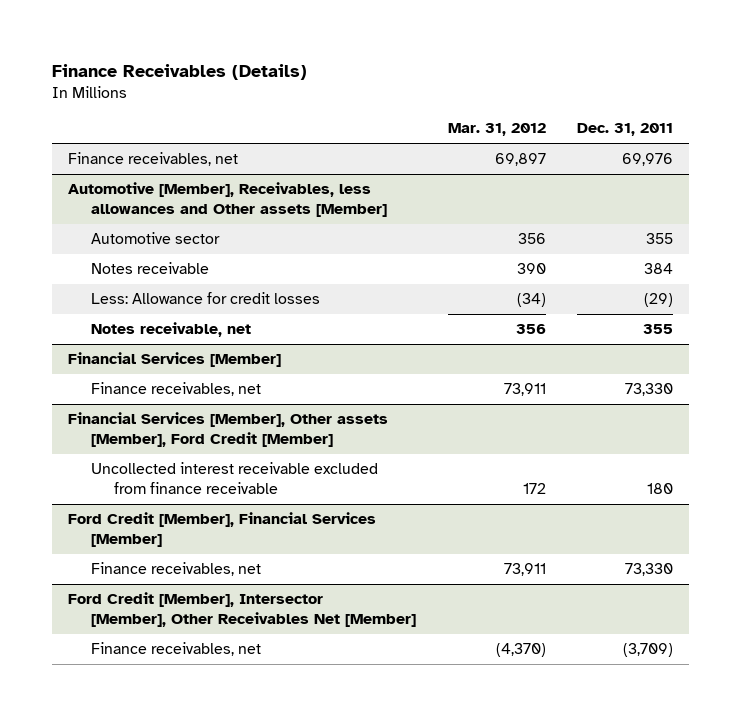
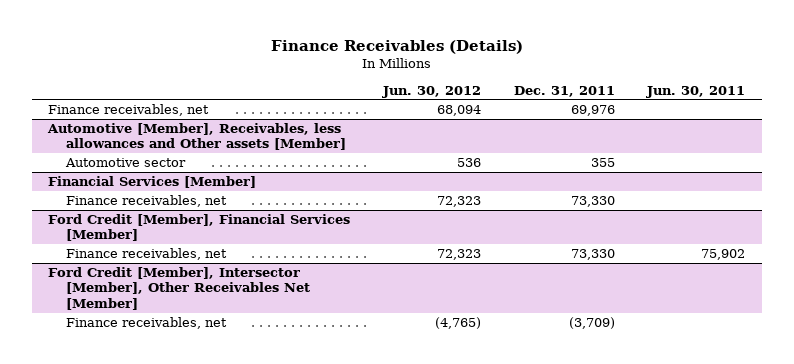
[447,123,546,137] Mar. 31, 2012 -> none
none -> [381,85,481,98] Jun. 30, 2012
none -> [646,85,746,98] Jun. 30, 2011
[91,262,210,275] Notes receivable -> none
[91,292,321,305] Less: Allowance for credit losses -> none
[91,322,252,338] Notes receivable, net -> none
[68,412,389,448] Financial Services [Member], Other assets [Member], Ford Credit [Member] -> none
[91,462,379,495] Uncollected interest receivable excluded from finance receivable -> none

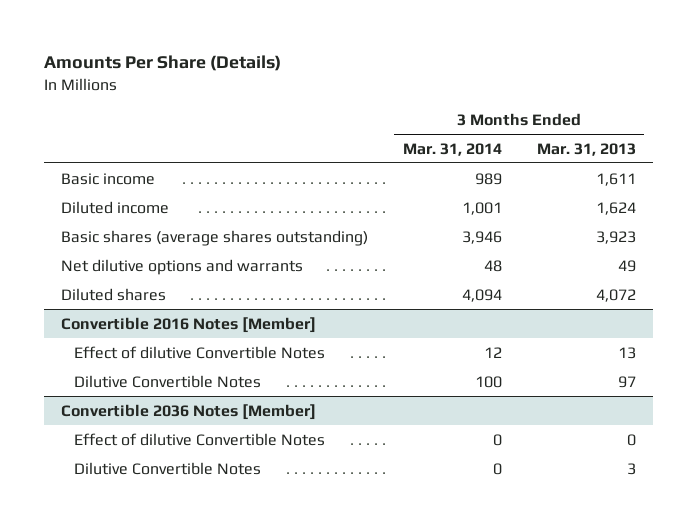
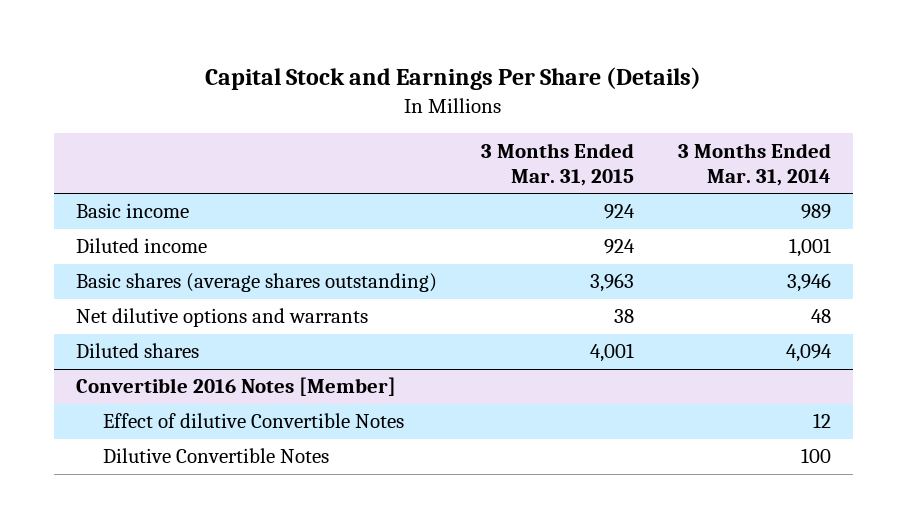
[43,55,281,72] Amounts Per Share (Details) -> [205,67,702,91] Capital Stock and Earnings Per Share (Details)
[536,142,636,156] Mar. 31, 2013 -> none
none -> [480,142,634,186] 3 Months Ended Mar. 31, 2015
[61,403,317,420] Convertible 2036 Notes [Member] -> none
[74,432,326,446] Effect of dilutive Convertible Notes -> none
[74,461,262,475] Dilutive Convertible Notes -> none

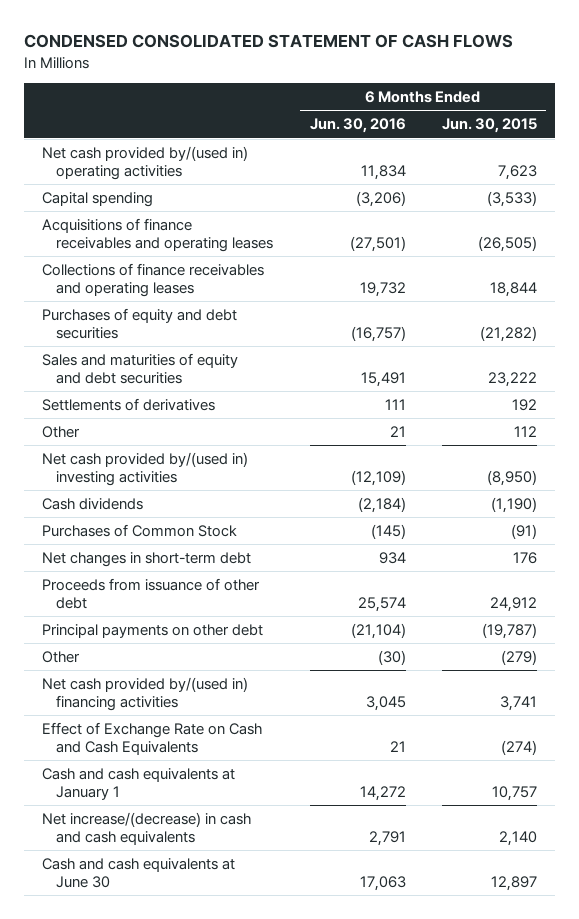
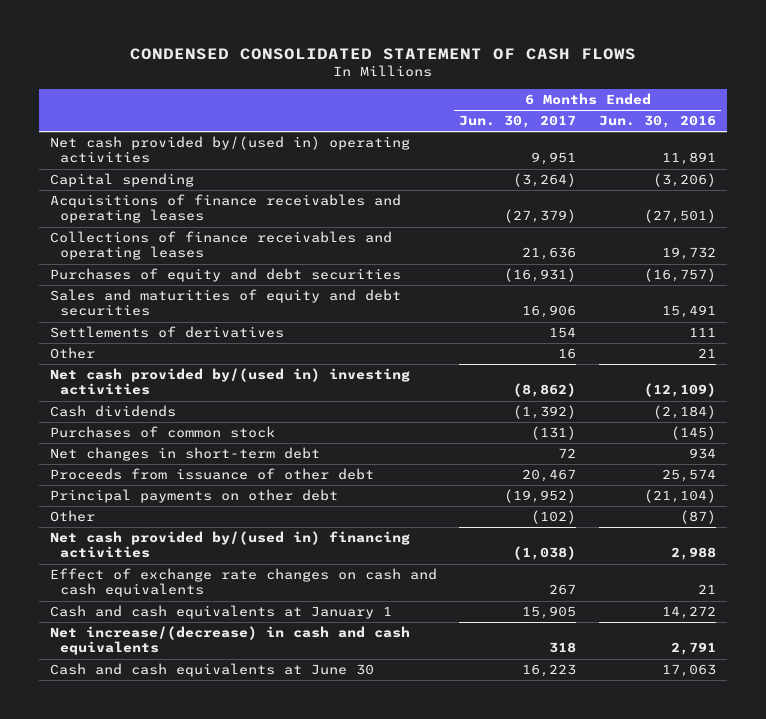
[441,118,537,134] Jun. 30, 2015 -> none
none -> [459,115,577,129] Jun. 30, 2017
[360,164,406,180] 11,834 -> [661,152,716,166] 11,891
[42,524,238,538] Purchases of Common Stock -> [49,426,275,439] Purchases of common stock
[377,650,406,666] (30) -> [679,510,716,525] (87)
[365,695,406,711] 3,045 -> [670,547,716,561] 2,988
[42,722,263,755] Effect of Exchange Rate on Cash and Cash Equivalents -> [49,568,437,598] Effect of exchange rate changes on cash and cash equivalents

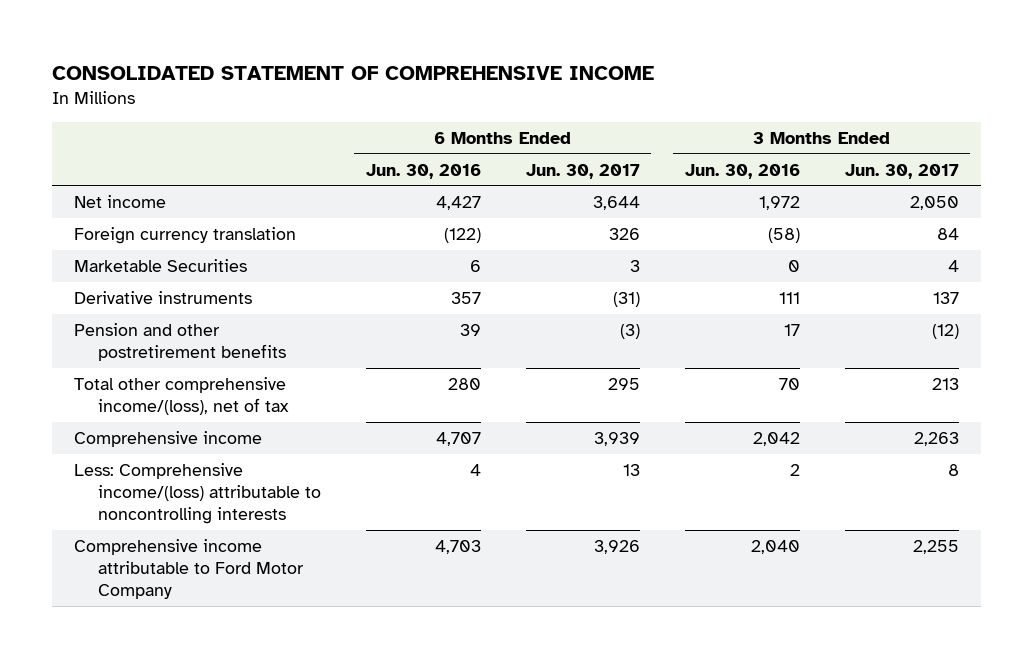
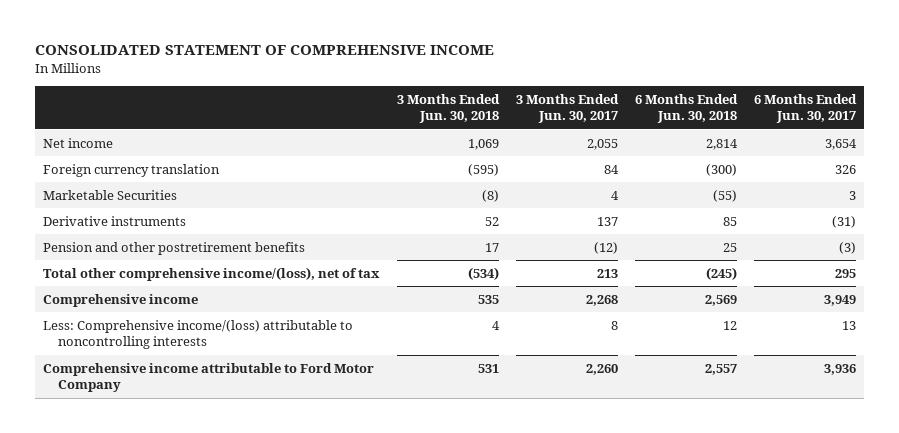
[365,163,481,179] Jun. 30, 2016 -> none
[684,163,800,179] Jun. 30, 2016 -> none
none -> [396,93,500,124] 3 Months Ended Jun. 30, 2018
none -> [634,93,738,124] 6 Months Ended Jun. 30, 2018
[592,196,640,211] 3,644 -> [824,138,857,150] 3,654
[909,196,959,211] 2,050 -> [586,138,618,150] 2,055
[593,432,640,447] 3,939 -> [823,294,856,306] 3,949
[913,432,959,447] 2,263 -> [585,294,618,306] 2,268
[593,540,640,555] 3,926 -> [823,363,856,375] 3,936
[912,540,959,555] 2,255 -> [585,363,618,375] 2,260

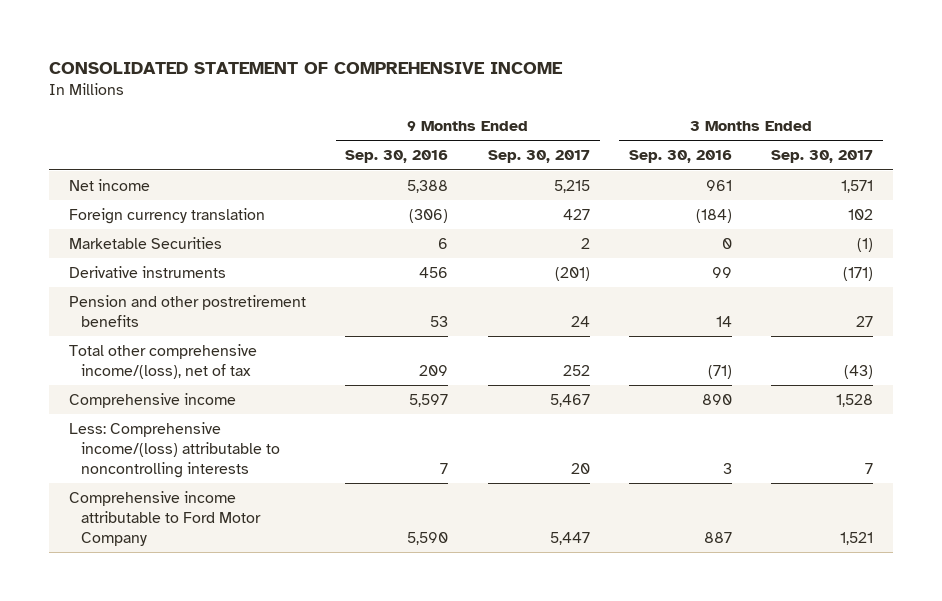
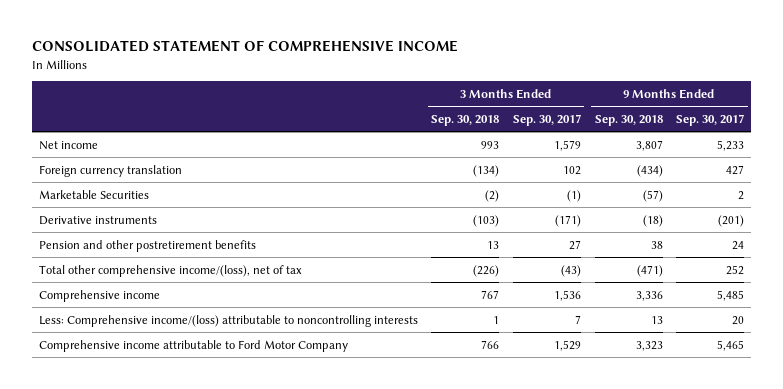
[345,150,449,164] Sep. 30, 2016 -> none
[628,150,732,164] Sep. 30, 2016 -> none
none -> [431,114,500,126] Sep. 30, 2018
none -> [594,114,663,126] Sep. 30, 2018
[553,180,590,194] 5,215 -> [717,139,745,151] 5,233
[841,180,874,194] 1,571 -> [553,139,581,151] 1,579
[549,394,590,408] 5,467 -> [717,289,745,301] 5,485
[836,394,874,408] 1,528 -> [553,289,581,301] 1,536
[549,531,590,545] 5,447 -> [717,339,745,351] 5,465
[840,531,874,545] 1,521 -> [553,339,581,351] 1,529

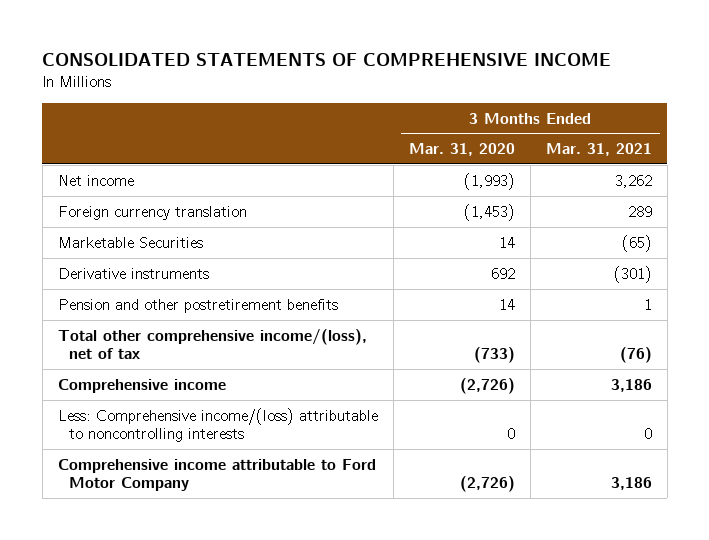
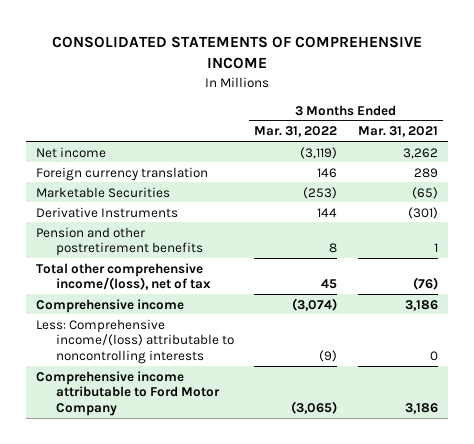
[408,143,515,157] Mar. 31, 2020 -> none
none -> [254,126,338,138] Mar. 31, 2022
[57,267,209,279] Derivative instruments -> [36,206,179,218] Derivative Instruments

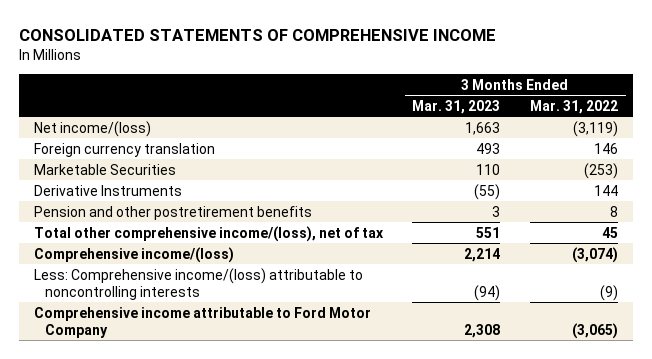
[357,126,438,138] Mar. 31, 2021 -> none
none -> [412,99,501,114] Mar. 31, 2023
[36,146,107,158] Net income -> [33,120,151,137] Net income/(loss)
[36,298,185,313] Comprehensive income -> [33,246,234,263] Comprehensive income/(loss)

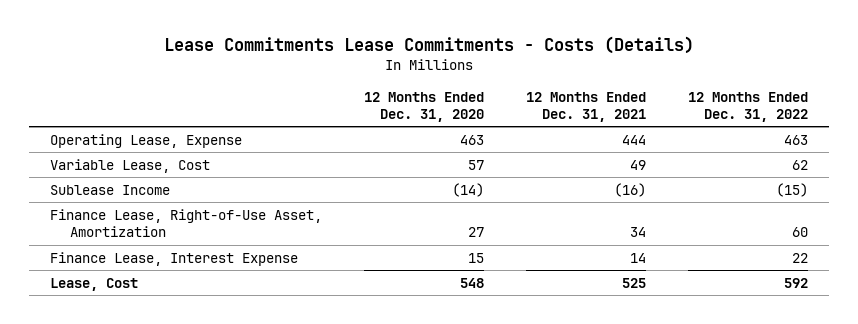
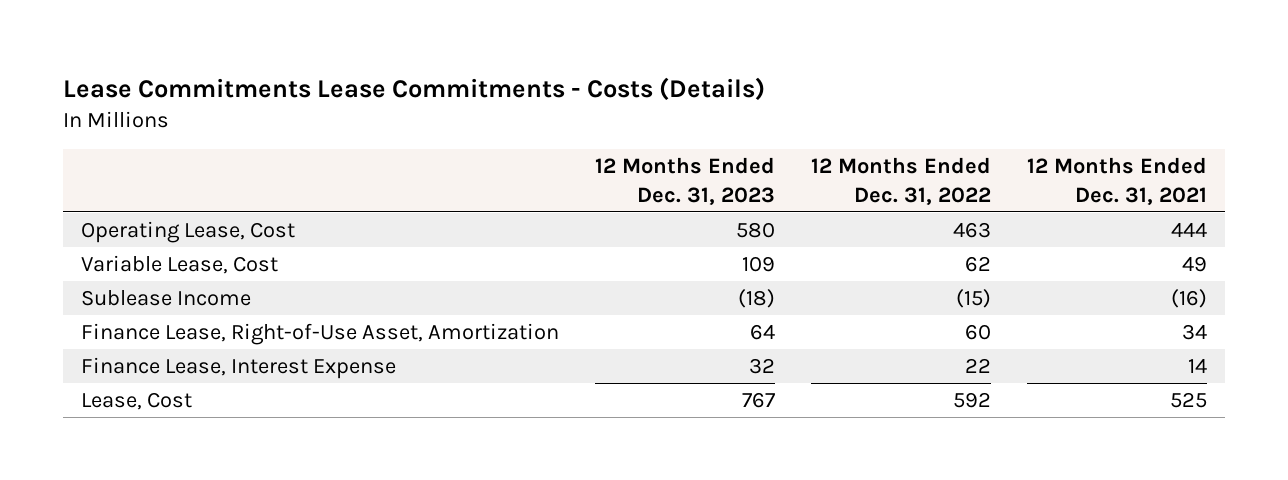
[363,91,484,122] 12 Months Ended Dec. 31, 2020 -> none
none -> [594,157,775,205] 12 Months Ended Dec. 31, 2023
[49,133,242,148] Operating Lease, Expense -> [80,221,295,244] Operating Lease, Cost

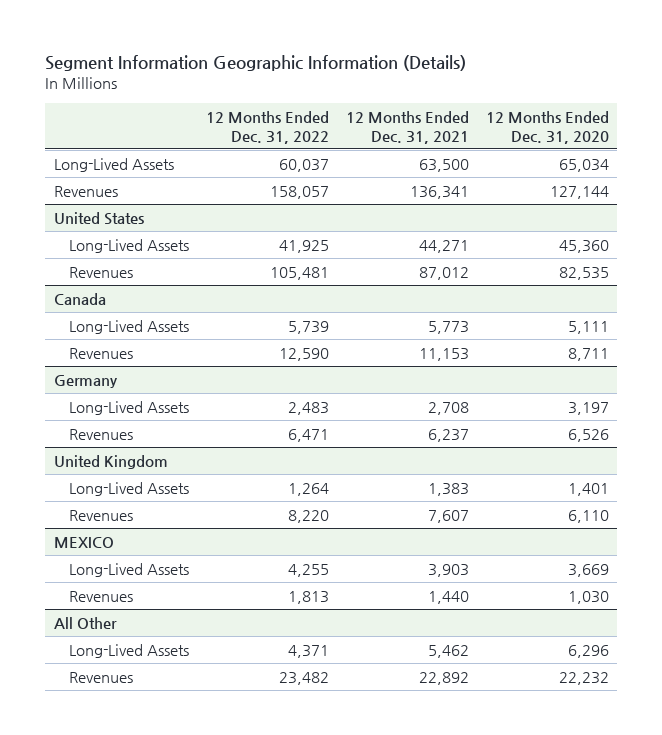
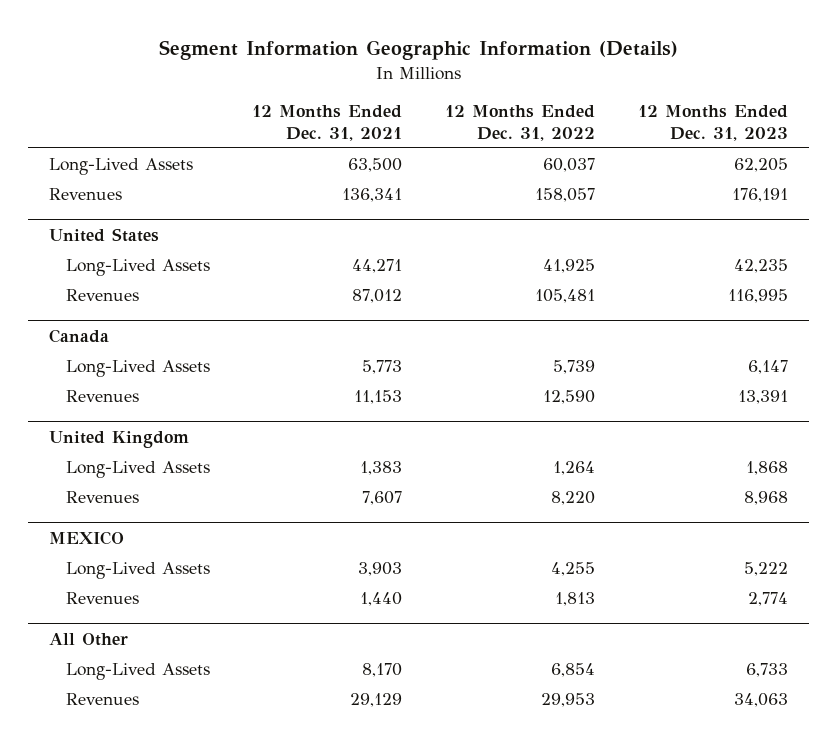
[485,110,609,144] 12 Months Ended Dec. 31, 2020 -> none
none -> [637,105,788,141] 12 Months Ended Dec. 31, 2023
[53,374,118,388] Germany -> none
[69,400,190,415] Long-Lived Assets -> none
[69,428,134,440] Revenues -> none
[288,644,330,658] 4,371 -> [551,663,596,678] 6,854
[427,644,469,658] 5,462 -> [362,663,403,678] 8,170
[279,671,330,685] 23,482 -> [541,693,596,708] 29,953
[418,671,469,685] 22,892 -> [350,693,403,708] 29,129

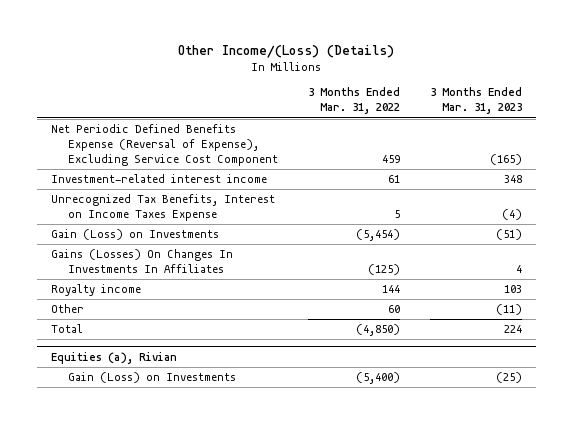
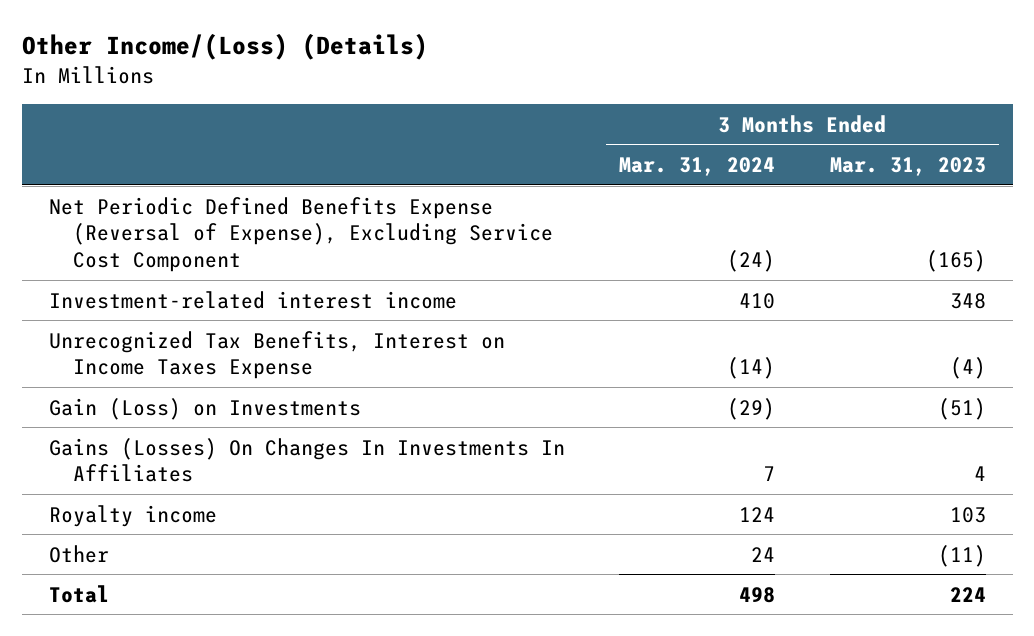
[307,87,400,115] 3 Months Ended Mar. 31, 2022 -> none
none -> [619,156,776,176] Mar. 31, 2024
[51,351,178,364] Equities (a), Rivian -> none
[67,372,236,384] Gain (Loss) on Investments -> none

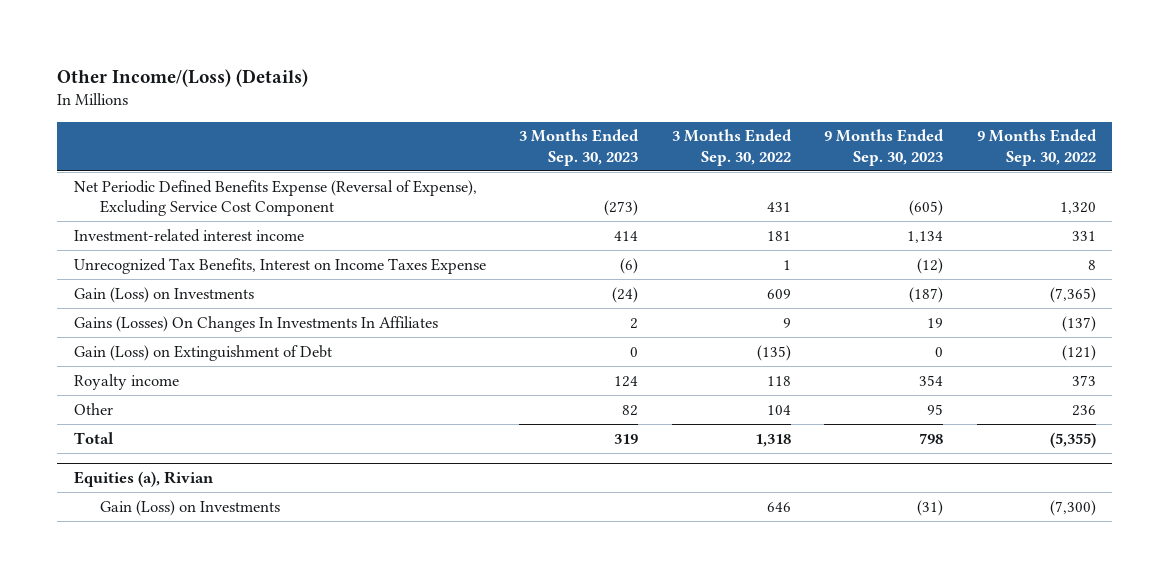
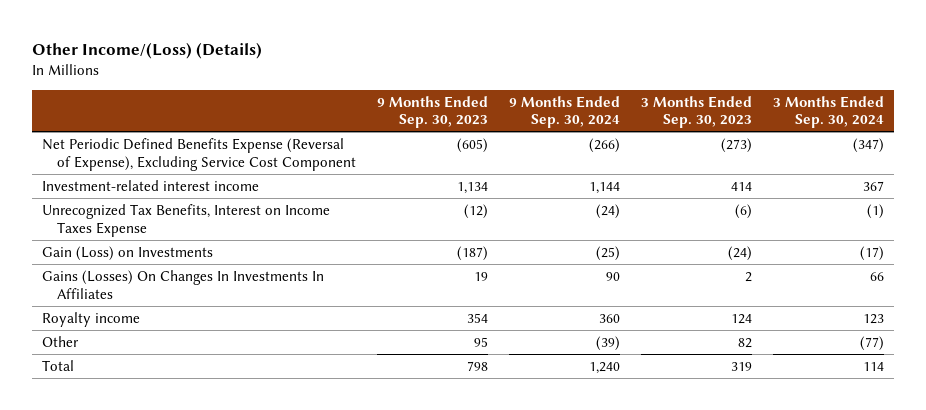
[671,129,792,166] 3 Months Ended Sep. 30, 2022 -> none
[976,129,1097,166] 9 Months Ended Sep. 30, 2022 -> none
none -> [508,95,620,129] 9 Months Ended Sep. 30, 2024
none -> [772,95,884,129] 3 Months Ended Sep. 30, 2024
[73,344,332,361] Gain (Loss) on Extinguishment of Debt -> none
[73,470,214,487] Equities (a), Rivian -> none
[99,499,280,516] Gain (Loss) on Investments -> none

